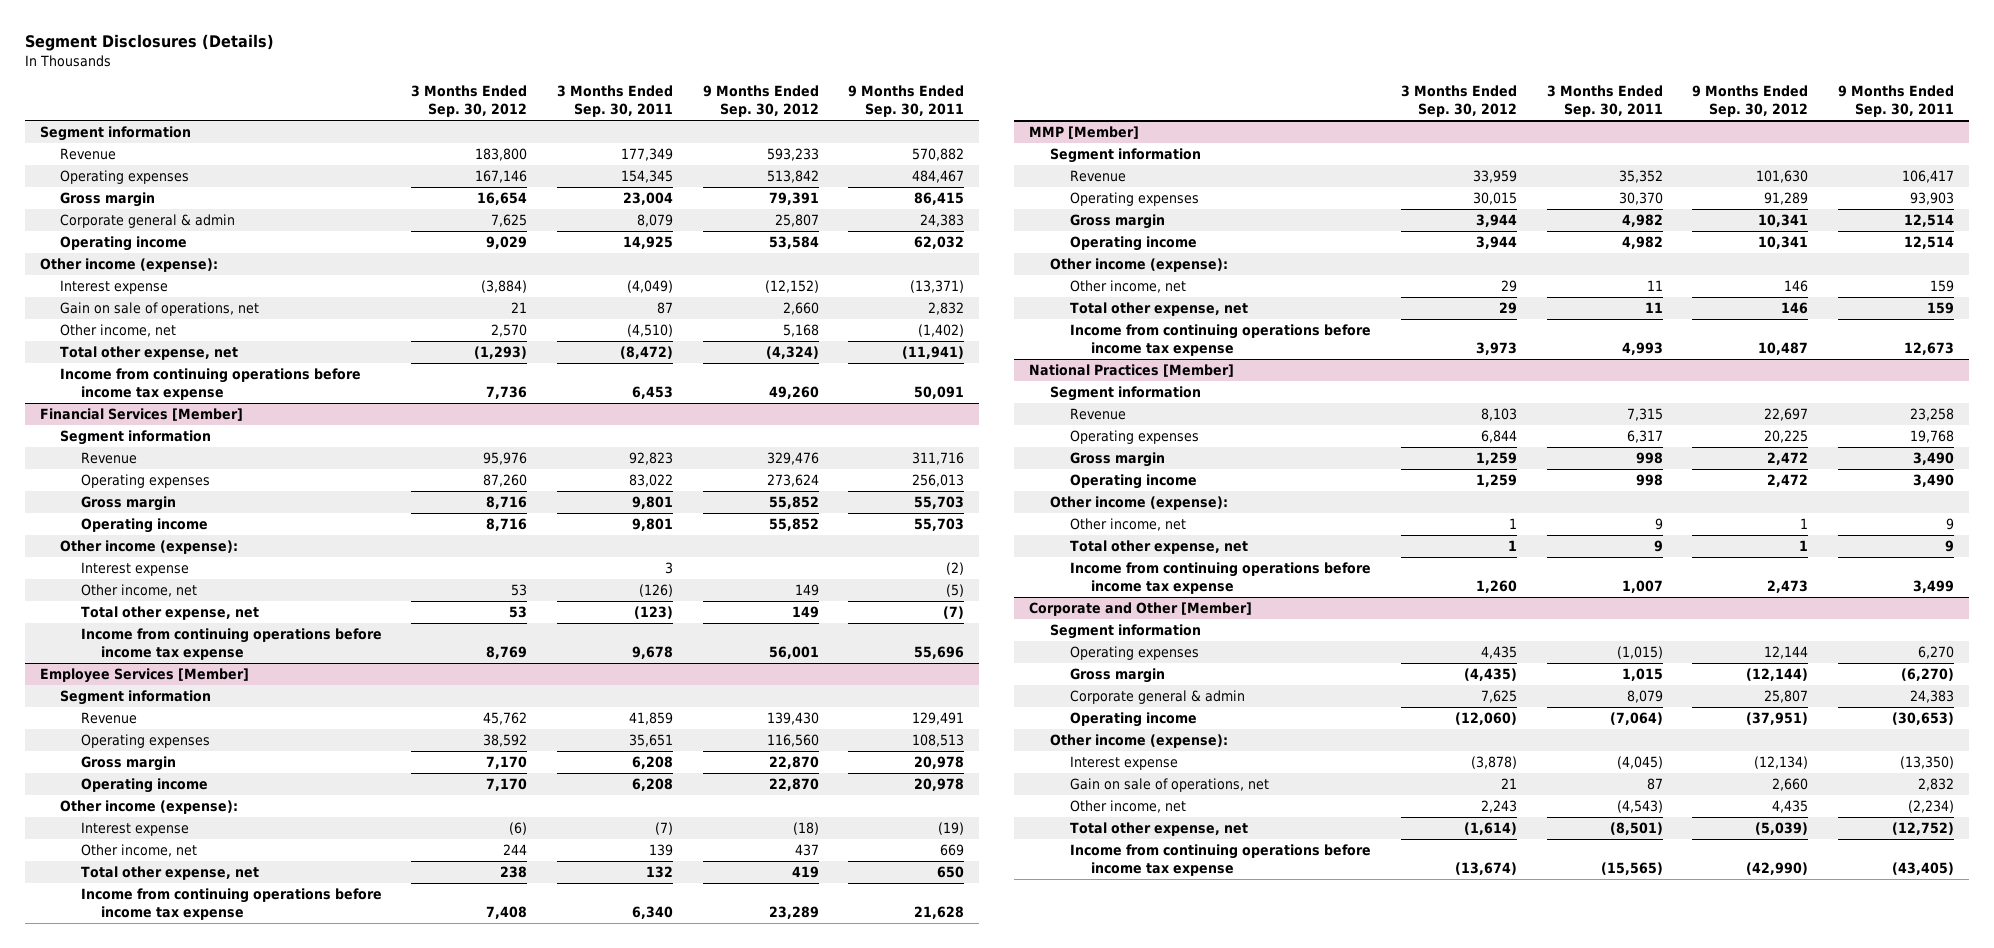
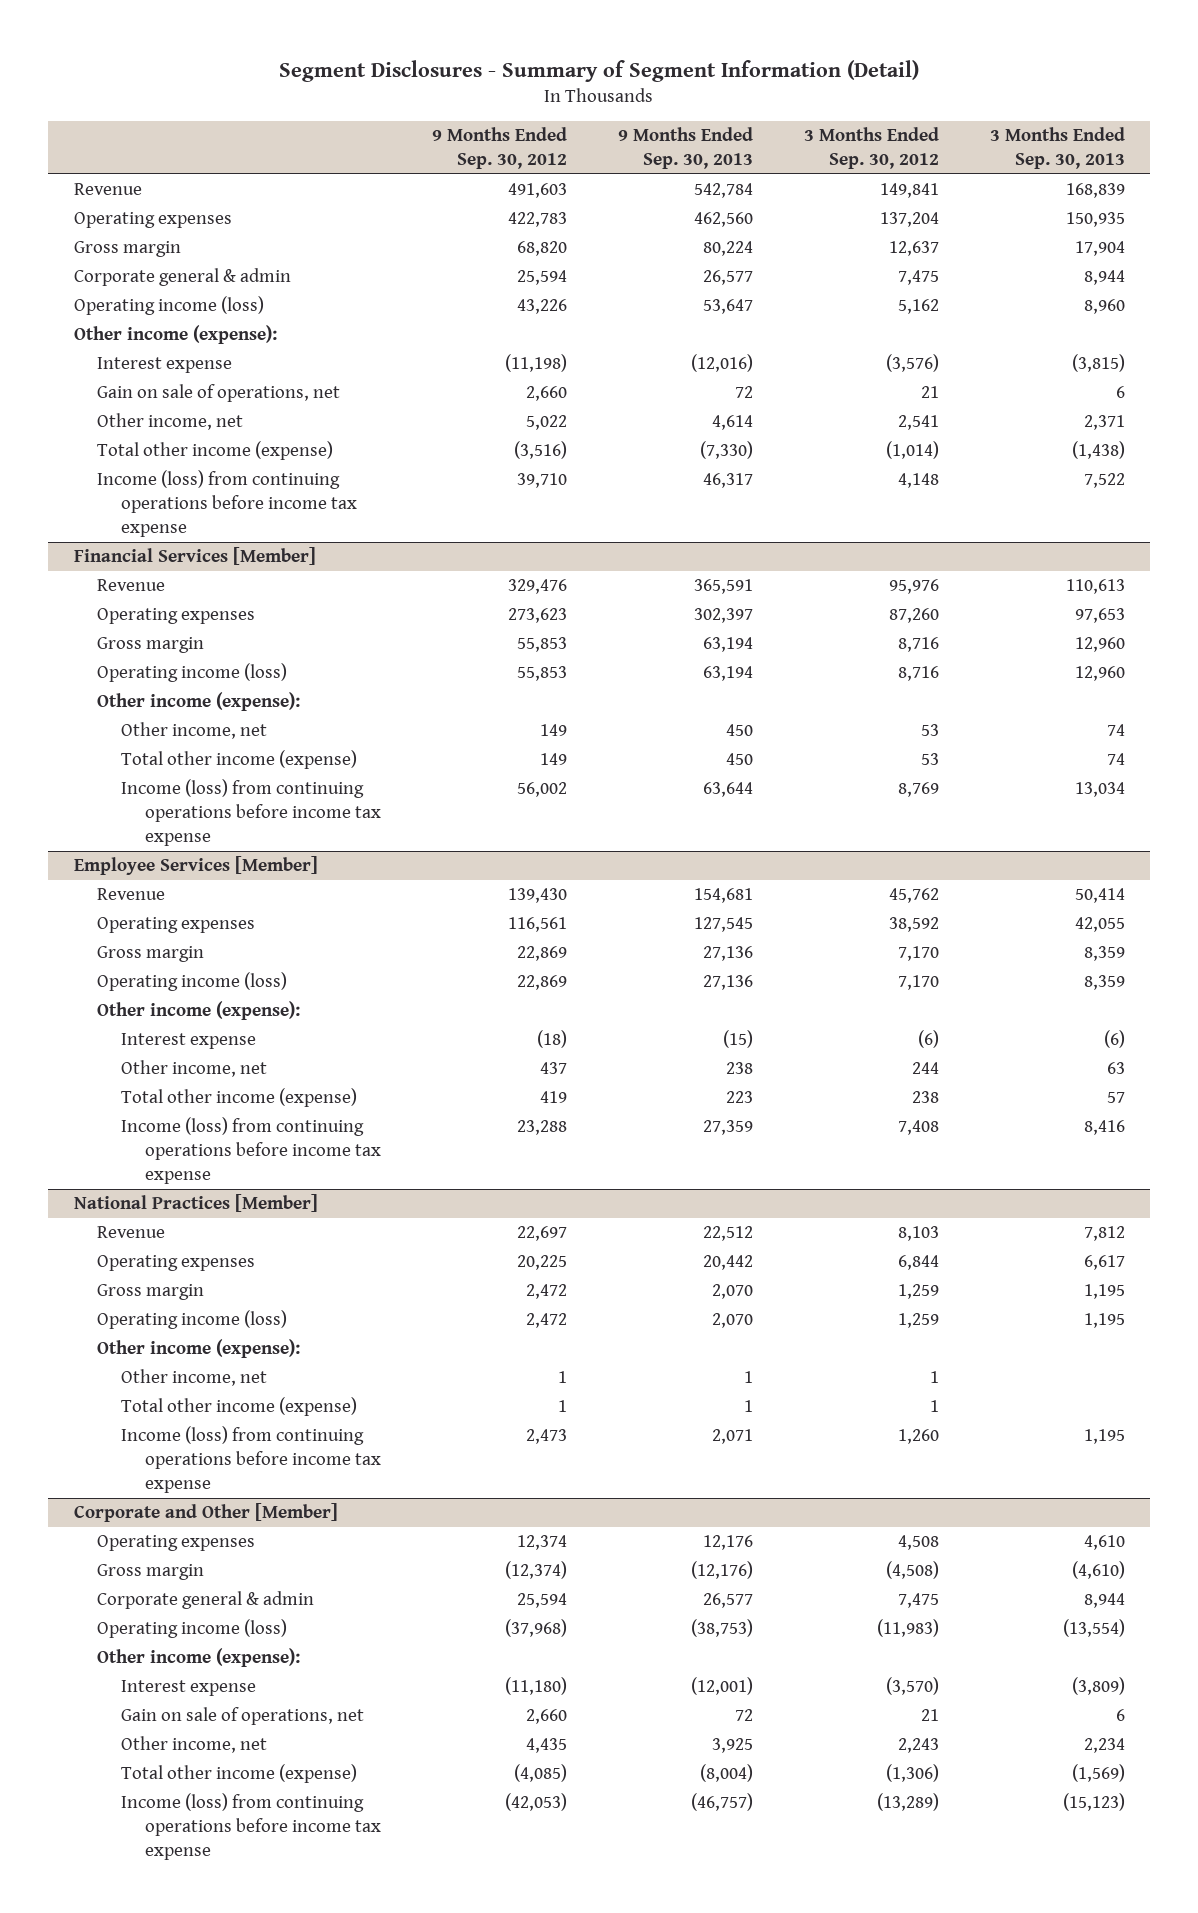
[24,33,274,51] Segment Disclosures (Details) -> [279,60,920,83] Segment Disclosures - Summary of Segment Information (Detail)
[557,84,674,118] 3 Months Ended Sep. 30, 2011 -> none
[848,84,965,118] 9 Months Ended Sep. 30, 2011 -> none
none -> [617,126,753,169] 9 Months Ended Sep. 30, 2013
none -> [989,126,1125,169] 3 Months Ended Sep. 30, 2013
[39,126,191,142] Segment information -> none
[475,148,528,162] 183,800 -> [879,183,939,199] 149,841
[766,148,819,162] 593,233 -> [507,183,567,199] 491,603
[475,170,528,184] 167,146 -> [879,212,939,228] 137,204
[766,170,819,184] 513,842 -> [507,212,567,228] 422,783
[477,192,528,206] 16,654 -> [888,241,939,257] 12,637
[768,192,819,206] 79,391 -> [516,241,567,257] 68,820
[491,214,528,228] 7,625 -> [897,270,939,286] 7,475
[774,214,819,228] 25,807 -> [516,270,567,286] 25,594
[60,236,188,252] Operating income -> [73,296,264,316] Operating income (loss)
[486,236,528,250] 9,029 -> [897,299,939,315] 5,162
[768,236,819,250] 53,584 -> [516,299,567,315] 43,226
[481,280,528,294] (3,884) -> [885,354,939,373] (3,576)
[764,280,819,294] (12,152) -> [504,354,567,373] (11,198)
[491,324,528,338] 2,570 -> [897,415,939,431] 2,541
[782,324,819,338] 5,168 -> [525,415,567,431] 5,022
[60,346,239,361] Total other expense, net -> [97,441,334,461] Total other income (expense)
[474,346,528,360] (1,293) -> [885,441,939,460] (1,014)
[765,346,819,360] (4,324) -> [513,441,567,460] (3,516)
[60,368,362,401] Income from continuing operations before income tax expense -> [97,470,358,538] Income (loss) from continuing operations before income tax expense
[486,386,528,400] 7,736 -> [897,473,939,489] 4,148
[768,386,819,400] 49,260 -> [516,473,567,489] 39,710
[60,430,212,446] Segment information -> none
[766,474,819,488] 273,624 -> [507,608,567,624] 273,623
[768,496,819,510] 55,852 -> [516,637,567,653] 55,853
[80,518,208,534] Operating income -> [97,663,288,683] Operating income (loss)
[768,518,819,532] 55,852 -> [516,666,567,682] 55,853
[80,562,189,577] Interest expense -> none
[80,606,259,621] Total other expense, net -> [121,750,358,770] Total other income (expense)
[80,628,382,661] Income from continuing operations before income tax expense -> [121,779,381,847] Income (loss) from continuing operations before income tax expense
[768,646,819,660] 56,001 -> [516,782,567,798] 56,002
[60,690,212,706] Segment information -> none
[766,734,819,748] 116,560 -> [507,917,567,933] 116,561
[768,756,819,770] 22,870 -> [516,946,567,962] 22,869
[80,778,208,794] Operating income -> [97,972,288,992] Operating income (loss)
[768,778,819,792] 22,870 -> [516,975,567,991] 22,869
[1029,126,1140,140] MMP [Member] -> none
[1049,148,1201,164] Segment information -> none
[1070,170,1127,183] Revenue -> none
[1070,192,1200,207] Operating expenses -> none
[1070,214,1166,230] Gross margin -> none
[1070,236,1198,252] Operating income -> none
[1049,258,1228,273] Other income (expense): -> none
[1070,280,1187,294] Other income, net -> none
[1070,302,1249,317] Total other expense, net -> none
[1070,324,1372,357] Income from continuing operations before income tax expense -> none
[80,866,259,881] Total other expense, net -> [121,1088,358,1108] Total other income (expense)
[80,888,382,921] Income from continuing operations before income tax expense -> [121,1117,381,1185] Income (loss) from continuing operations before income tax expense
[768,906,819,920] 23,289 -> [516,1120,567,1136] 23,288
[1049,386,1201,402] Segment information -> none
[1070,474,1198,490] Operating income -> [97,1310,288,1330] Operating income (loss)
[1070,540,1249,555] Total other expense, net -> [121,1397,358,1417] Total other income (expense)
[1070,562,1372,595] Income from continuing operations before income tax expense -> [121,1426,381,1494] Income (loss) from continuing operations before income tax expense
[1049,624,1201,640] Segment information -> none
[1481,646,1518,660] 4,435 -> [897,1535,939,1551] 4,508
[1764,646,1809,660] 12,144 -> [516,1535,567,1551] 12,374
[1464,668,1518,682] (4,435) -> [885,1561,939,1580] (4,508)
[1746,668,1809,682] (12,144) -> [504,1561,567,1580] (12,374)
[1481,690,1518,704] 7,625 -> [897,1593,939,1609] 7,475
[1764,690,1809,704] 25,807 -> [516,1593,567,1609] 25,594
[1070,712,1198,728] Operating income -> [97,1619,288,1639] Operating income (loss)
[1455,712,1518,726] (12,060) -> [876,1619,939,1638] (11,983)
[1746,712,1809,726] (37,951) -> [504,1619,567,1638] (37,968)
[1471,756,1518,770] (3,878) -> [885,1677,939,1696] (3,570)
[1754,756,1809,770] (12,134) -> [504,1677,567,1696] (11,180)
[1070,822,1249,837] Total other expense, net -> [121,1764,358,1784] Total other income (expense)
[1464,822,1518,836] (1,614) -> [885,1764,939,1783] (1,306)
[1755,822,1809,836] (5,039) -> [513,1764,567,1783] (4,085)
[1070,844,1372,877] Income from continuing operations before income tax expense -> [121,1793,381,1861] Income (loss) from continuing operations before income tax expense
[1455,862,1518,876] (13,674) -> [876,1793,939,1812] (13,289)
[1746,862,1809,876] (42,990) -> [504,1793,567,1812] (42,053)

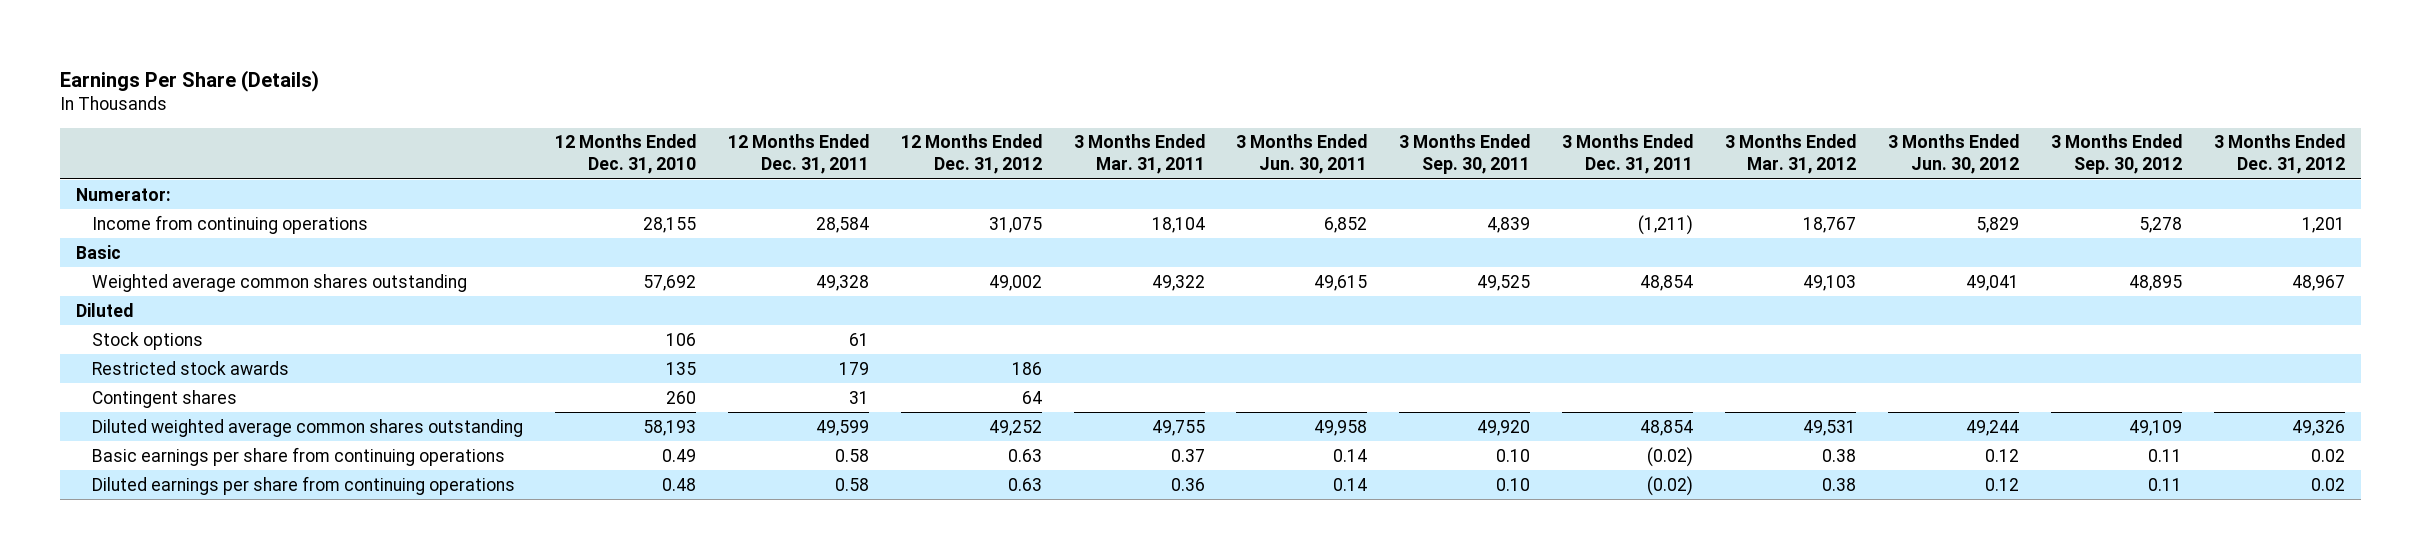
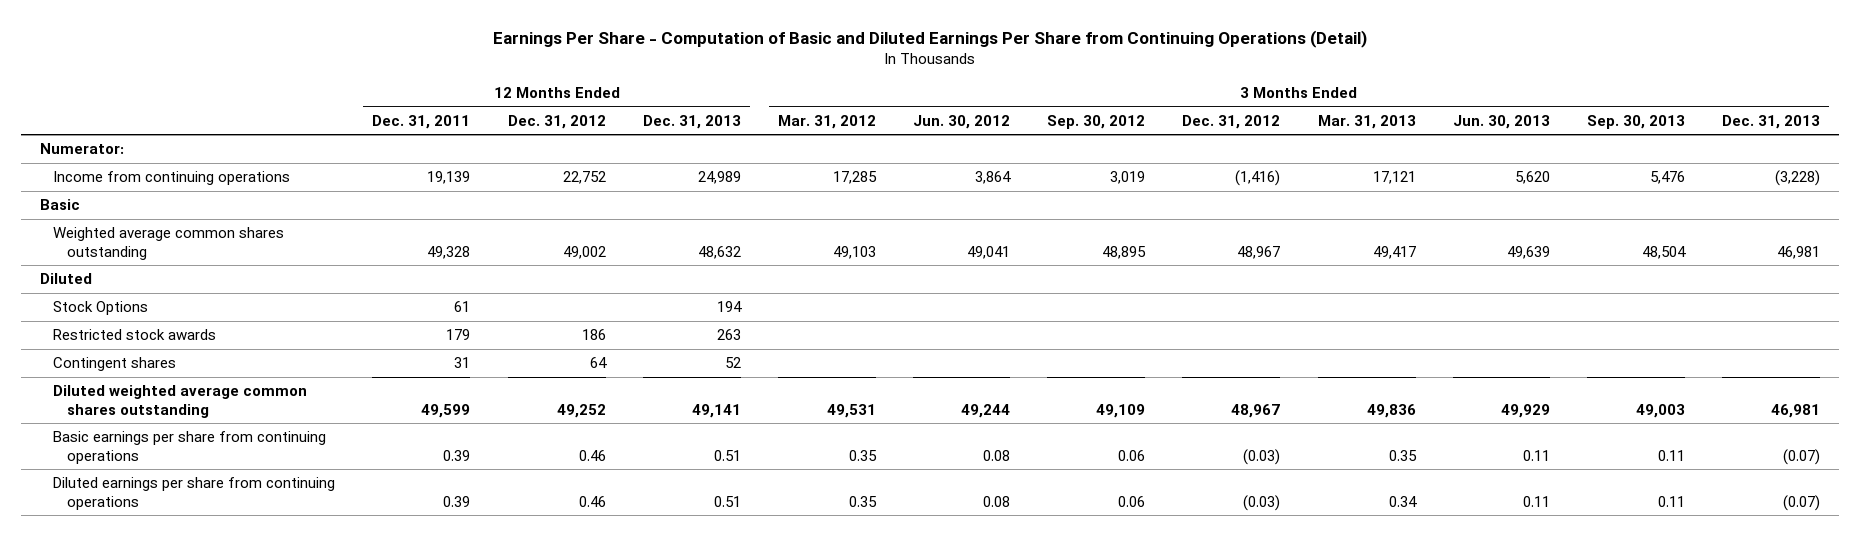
[59,69,319,92] Earnings Per Share (Details) -> [492,29,1367,48] Earnings Per Share - Computation of Basic and Diluted Earnings Per Share from Continuing Operations (Detail)
[554,134,696,175] 12 Months Ended Dec. 31, 2010 -> none
[1073,134,1205,175] 3 Months Ended Mar. 31, 2011 -> none
[1236,134,1368,175] 3 Months Ended Jun. 30, 2011 -> none
[1399,134,1531,175] 3 Months Ended Sep. 30, 2011 -> none
[1562,134,1694,175] 3 Months Ended Dec. 31, 2011 -> none
none -> [642,114,741,129] Dec. 31, 2013
none -> [1317,114,1416,129] Mar. 31, 2013
none -> [1452,114,1550,129] Jun. 30, 2013
none -> [1586,114,1685,129] Sep. 30, 2013
none -> [1722,114,1821,129] Dec. 31, 2013
[815,216,869,233] 28,584 -> [427,171,471,185] 19,139
[988,216,1042,233] 31,075 -> [562,171,606,185] 22,752
[1803,216,1857,233] 18,767 -> [832,171,877,185] 17,285
[1975,216,2019,233] 5,829 -> [975,171,1012,185] 3,864
[2138,216,2182,233] 5,278 -> [1110,171,1146,185] 3,019
[2301,216,2345,233] 1,201 -> [1235,170,1281,187] (1,416)
[92,331,204,350] Stock options -> [53,301,149,316] Stock Options
[2291,419,2345,436] 49,326 -> [1231,403,1281,418] 48,967
[834,448,869,462] 0.58 -> [443,449,471,461] 0.39
[1007,448,1042,462] 0.63 -> [578,449,606,461] 0.46
[1822,448,1857,462] 0.38 -> [848,449,877,461] 0.35
[1984,448,2019,462] 0.12 -> [983,449,1011,461] 0.08
[2147,448,2182,462] 0.11 -> [1118,449,1146,461] 0.06
[2310,448,2345,462] 0.02 -> [1243,448,1281,465] (0.03)
[834,477,869,491] 0.58 -> [443,495,471,507] 0.39
[1007,477,1042,491] 0.63 -> [578,495,606,507] 0.46
[1822,477,1857,491] 0.38 -> [848,495,877,507] 0.35
[1984,477,2019,491] 0.12 -> [983,495,1011,507] 0.08
[2147,477,2182,491] 0.11 -> [1118,495,1146,507] 0.06
[2310,477,2345,491] 0.02 -> [1243,494,1281,511] (0.03)

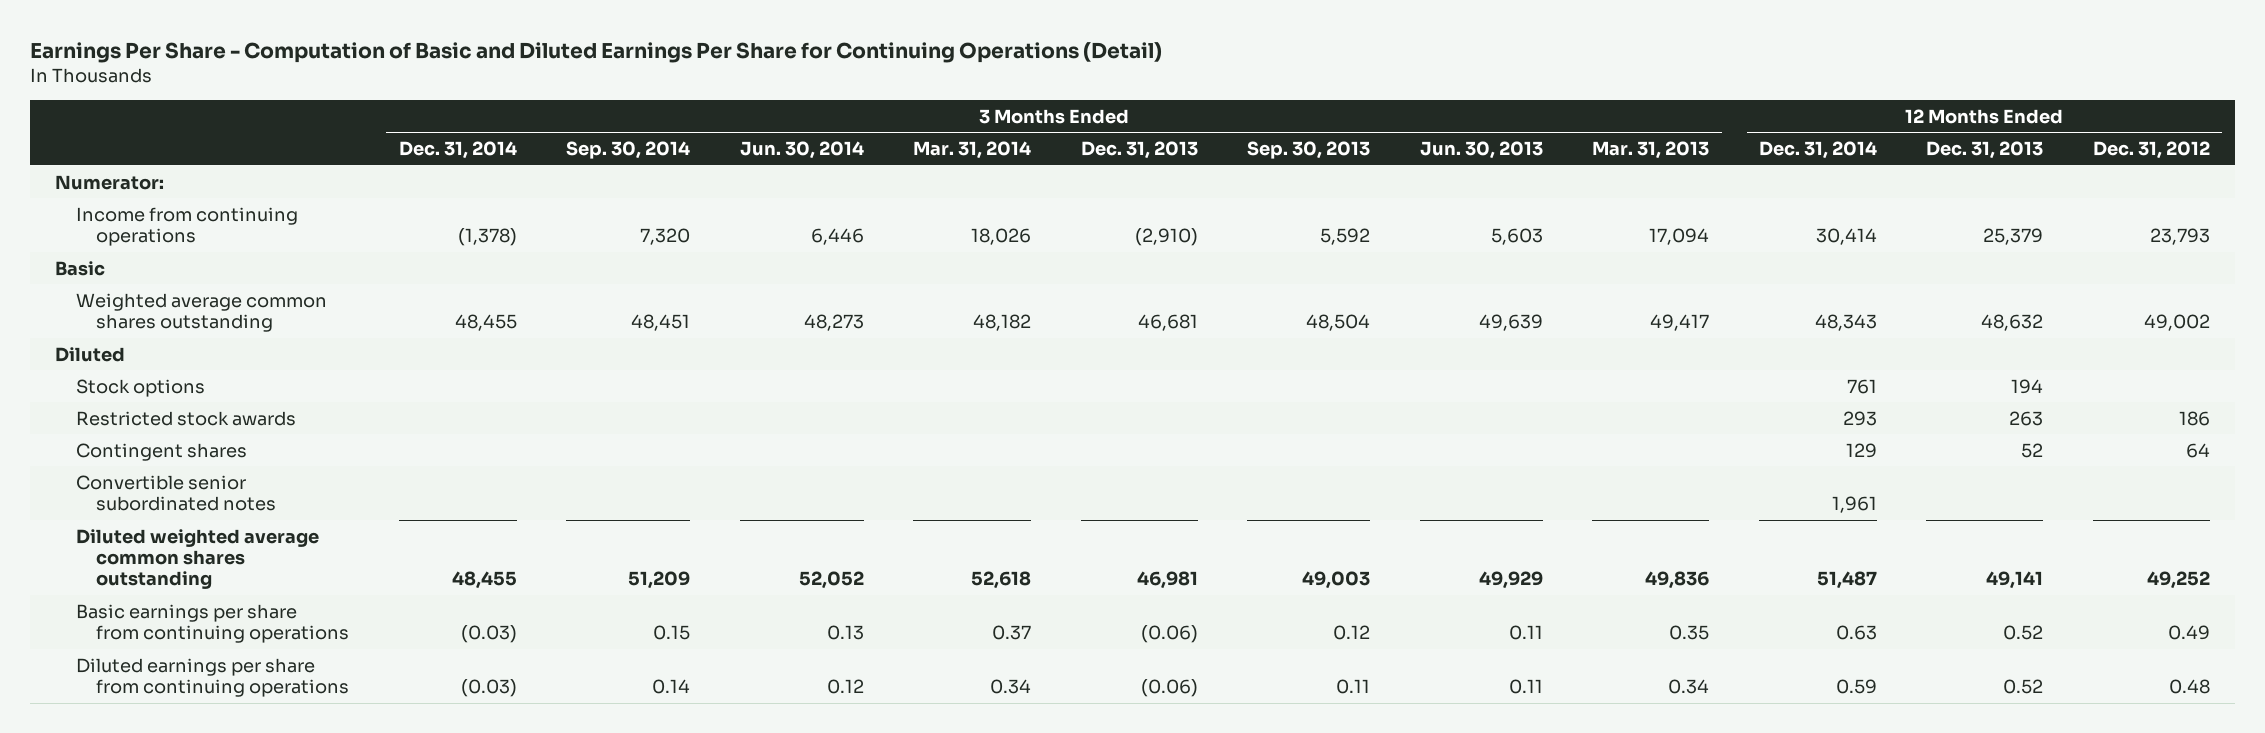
[492,29,1367,48] Earnings Per Share - Computation of Basic and Diluted Earnings Per Share from Continuing Operations (Detail) -> [30,42,1163,64] Earnings Per Share - Computation of Basic and Diluted Earnings Per Share for Continuing Operations (Detail)
[372,114,471,129] Dec. 31, 2011 -> none
[777,114,876,129] Mar. 31, 2012 -> none
[913,114,1011,129] Jun. 30, 2012 -> none
[1047,114,1146,129] Sep. 30, 2012 -> none
[1182,114,1281,129] Dec. 31, 2012 -> none
none -> [398,141,517,160] Dec. 31, 2014
none -> [566,141,691,160] Sep. 30, 2014
none -> [739,141,864,160] Jun. 30, 2014
none -> [913,141,1032,160] Mar. 31, 2014
none -> [1758,141,1877,160] Dec. 31, 2014
[562,171,606,185] 22,752 -> [2150,227,2211,245] 23,793
[697,171,741,185] 24,989 -> [1983,227,2044,245] 25,379
[1372,171,1416,185] 17,121 -> [1649,227,1710,245] 17,094
[1514,171,1550,185] 5,620 -> [1490,227,1543,245] 5,603
[1649,171,1685,185] 5,476 -> [1320,227,1371,245] 5,592
[1775,170,1821,187] (3,228) -> [1134,227,1198,246] (2,910)
[1777,245,1821,259] 46,981 -> [1137,313,1198,331] 46,681
[53,301,149,316] Stock Options -> [75,378,205,397] Stock options
none -> [75,474,277,511] Convertible senior subordinated notes
[578,449,606,461] 0.46 -> [2168,624,2211,640] 0.49
[713,449,741,461] 0.51 -> [2003,624,2044,640] 0.52
[1657,449,1685,461] 0.11 -> [1333,624,1371,640] 0.12
[1783,448,1821,465] (0.07) -> [1140,624,1198,643] (0.06)
[578,495,606,507] 0.46 -> [2169,678,2211,694] 0.48
[713,495,741,507] 0.51 -> [2003,678,2044,694] 0.52
[1783,494,1821,511] (0.07) -> [1140,678,1198,697] (0.06)

